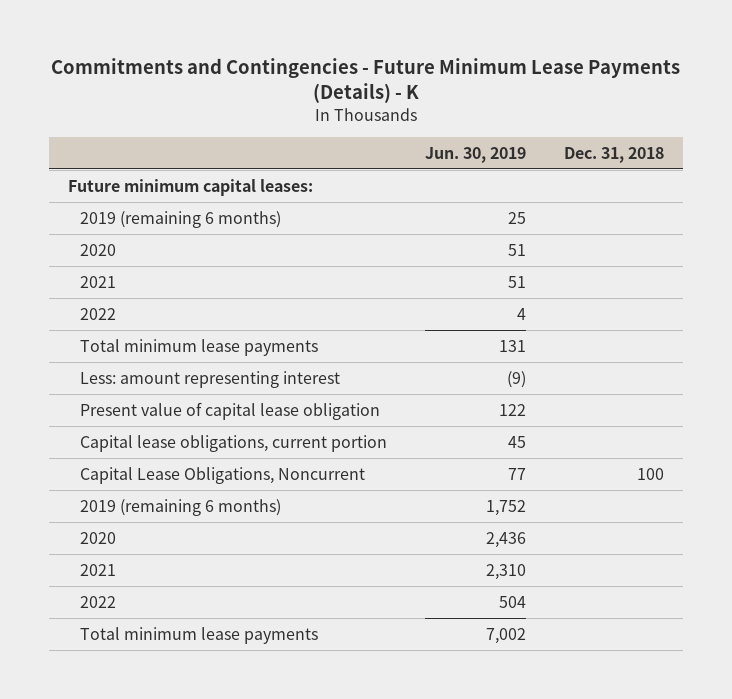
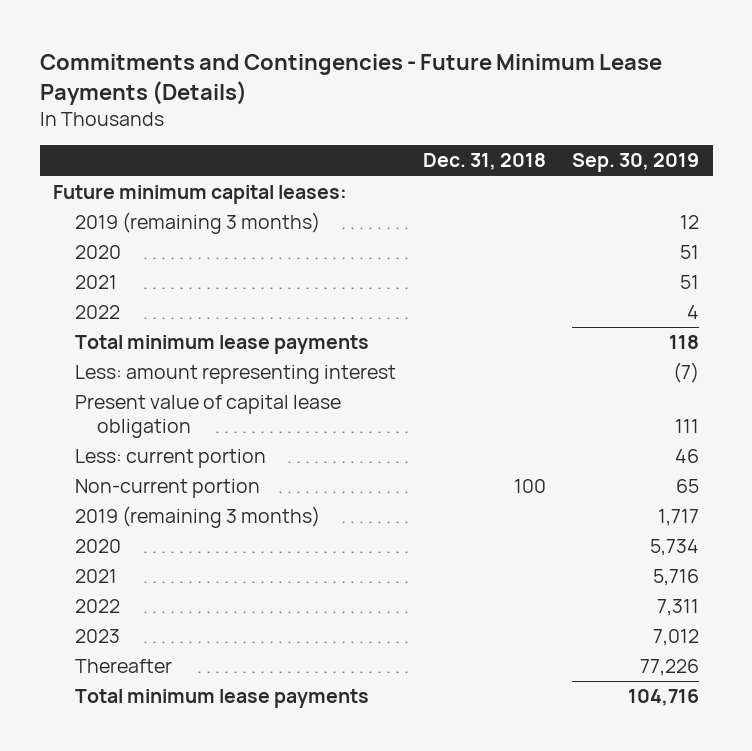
[50,57,680,103] Commitments and Contingencies - Future Minimum Lease Payments (Details) - K -> [39,53,662,105] Commitments and Contingencies - Future Minimum Lease Payments (Details)
[425,146,527,163] Jun. 30, 2019 -> none
none -> [572,153,700,173] Sep. 30, 2019
[80,210,282,228] 2019 (remaining 6 months) -> [74,212,320,235] 2019 (remaining 3 months)
[80,434,388,452] Capital lease obligations, current portion -> [74,449,266,469] Less: current portion
[80,466,366,484] Capital Lease Obligations, Noncurrent -> [74,479,260,499] Non-current portion
[80,498,282,516] 2019 (remaining 6 months) -> [74,506,320,529] 2019 (remaining 3 months)
none -> [74,629,120,644] 2023
none -> [74,659,172,674] Thereafter

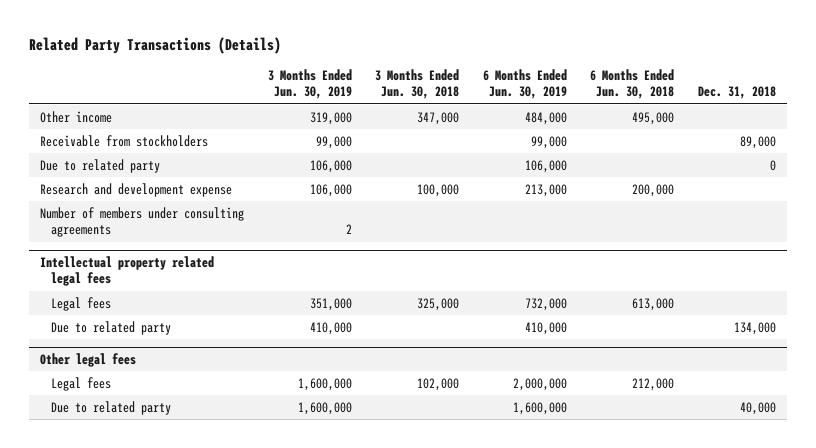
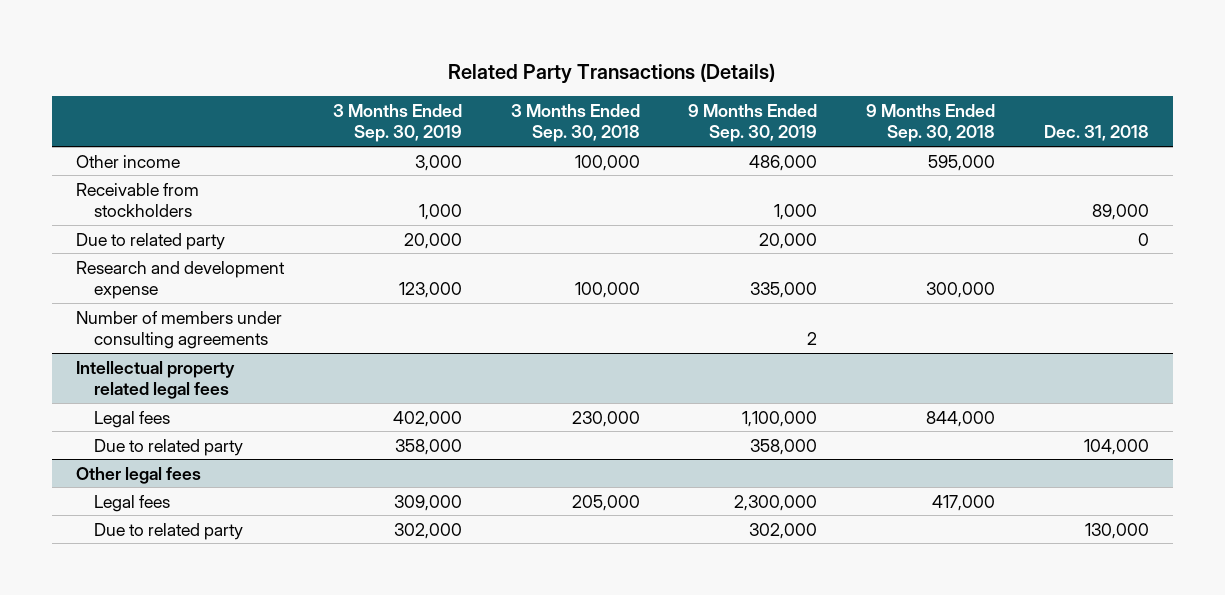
[267,68,352,100] 3 Months Ended Jun. 30, 2019 -> none
[375,68,460,100] 3 Months Ended Jun. 30, 2018 -> none
[482,68,567,100] 6 Months Ended Jun. 30, 2019 -> none
[590,68,675,100] 6 Months Ended Jun. 30, 2018 -> none
none -> [332,103,462,143] 3 Months Ended Sep. 30, 2019
none -> [510,103,640,143] 3 Months Ended Sep. 30, 2018
none -> [688,103,818,143] 9 Months Ended Sep. 30, 2019
none -> [865,103,995,143] 9 Months Ended Sep. 30, 2018
[733,321,776,335] 134,000 -> [1083,438,1149,455] 104,000
[739,401,776,415] 40,000 -> [1084,522,1149,539] 130,000

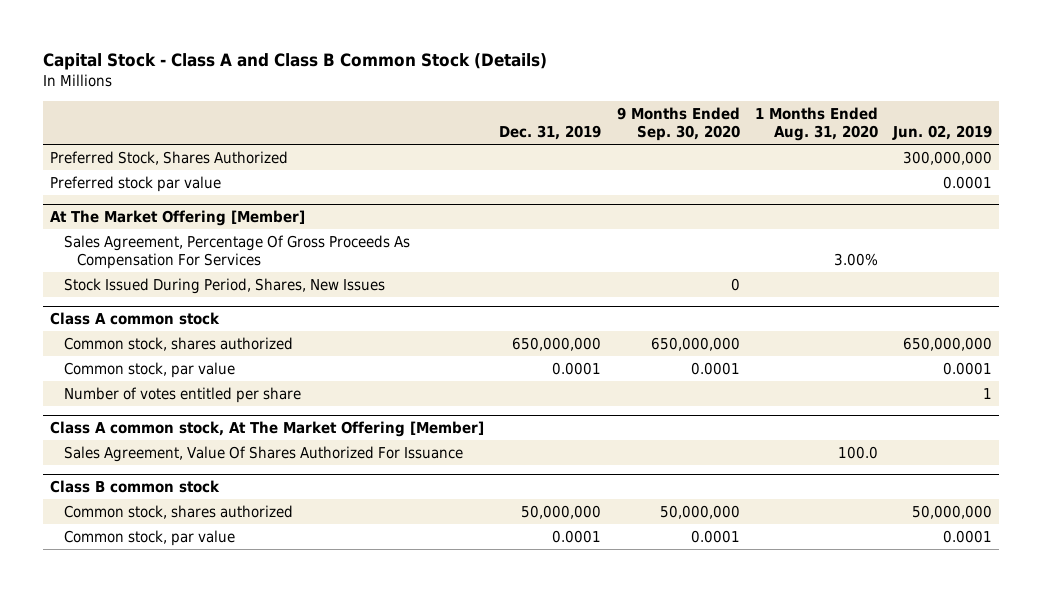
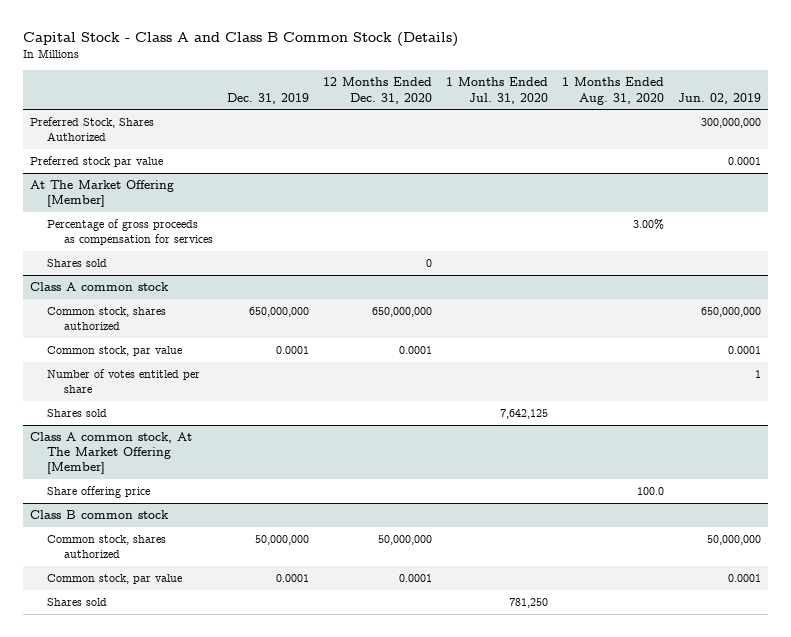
[616,106,740,141] 9 Months Ended Sep. 30, 2020 -> none
none -> [323,77,433,104] 12 Months Ended Dec. 31, 2020
none -> [445,77,548,104] 1 Months Ended Jul. 31, 2020
[63,235,410,270] Sales Agreement, Percentage Of Gross Proceeds As Compensation For Services -> [47,219,214,246] Percentage of gross proceeds as compensation for services
[63,278,385,295] Stock Issued During Period, Shares, New Issues -> [47,259,108,268] Shares sold
none -> [47,409,108,418] Shares sold
[63,446,463,463] Sales Agreement, Value Of Shares Authorized For Issuance -> [47,486,151,499] Share offering price
none -> [47,598,108,607] Shares sold

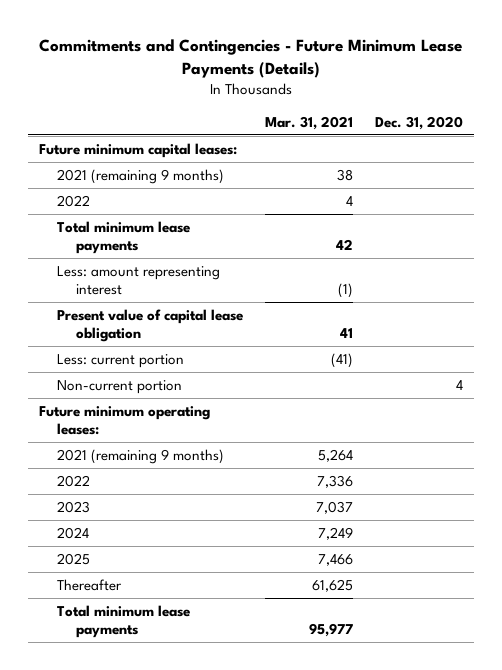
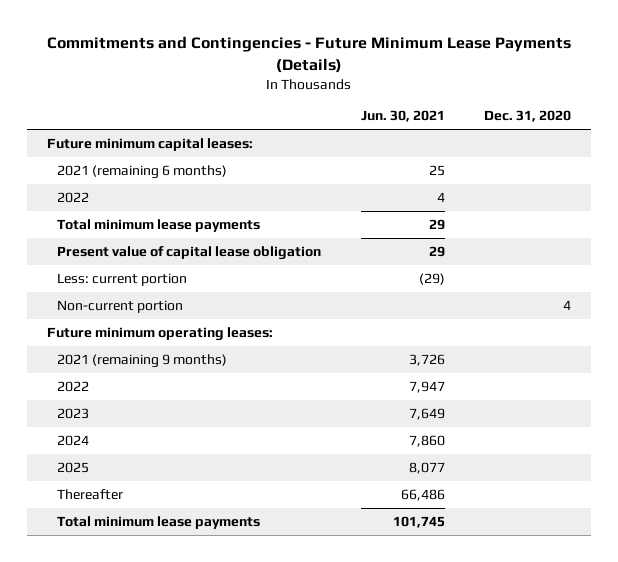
[265,115,354,130] Mar. 31, 2021 -> none
none -> [360,110,445,123] Jun. 30, 2021
[57,169,225,185] 2021 (remaining 9 months) -> [57,164,228,179] 2021 (remaining 6 months)
[57,266,221,295] Less: amount representing interest -> none

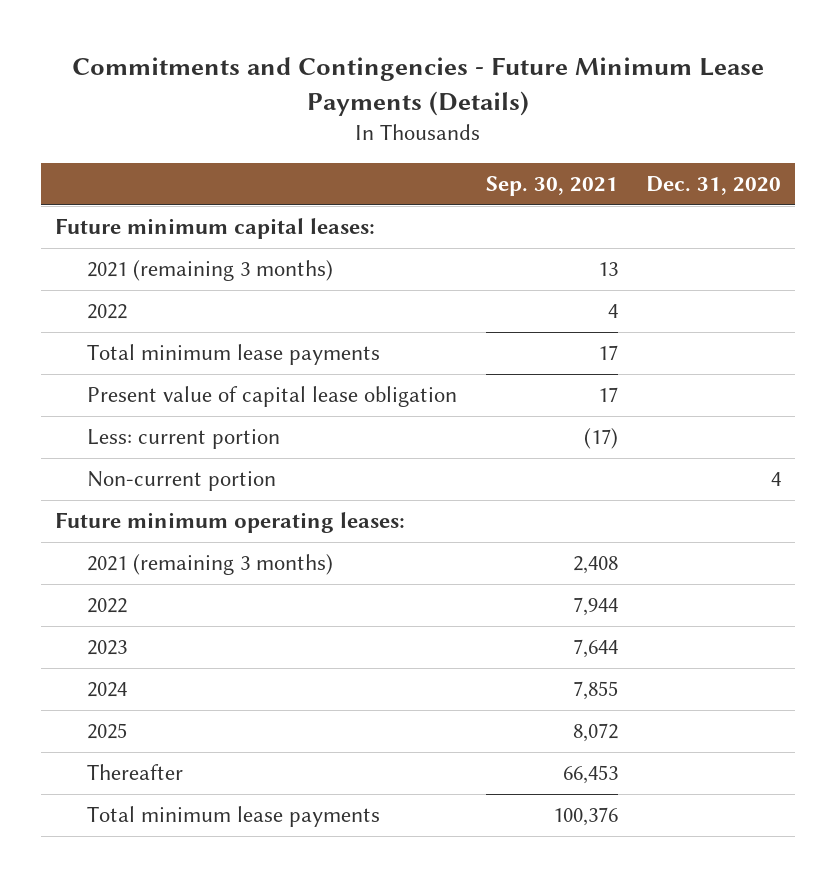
[360,110,445,123] Jun. 30, 2021 -> none
none -> [485,176,618,197] Sep. 30, 2021
[57,164,228,179] 2021 (remaining 6 months) -> [87,260,334,282] 2021 (remaining 3 months)
[57,353,228,368] 2021 (remaining 9 months) -> [87,554,334,576] 2021 (remaining 3 months)

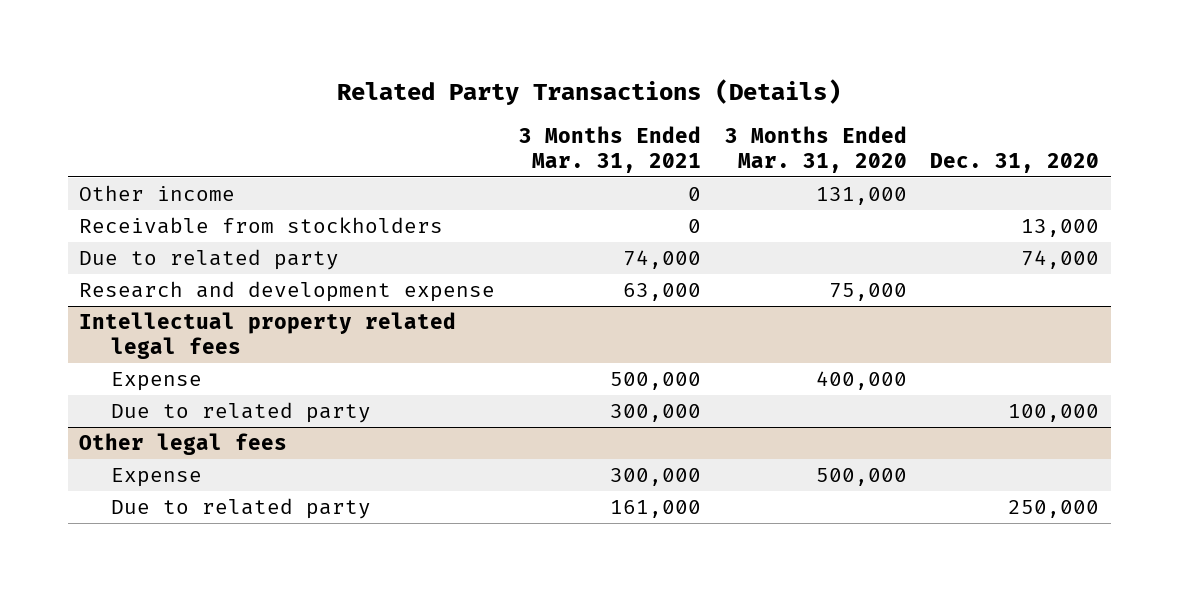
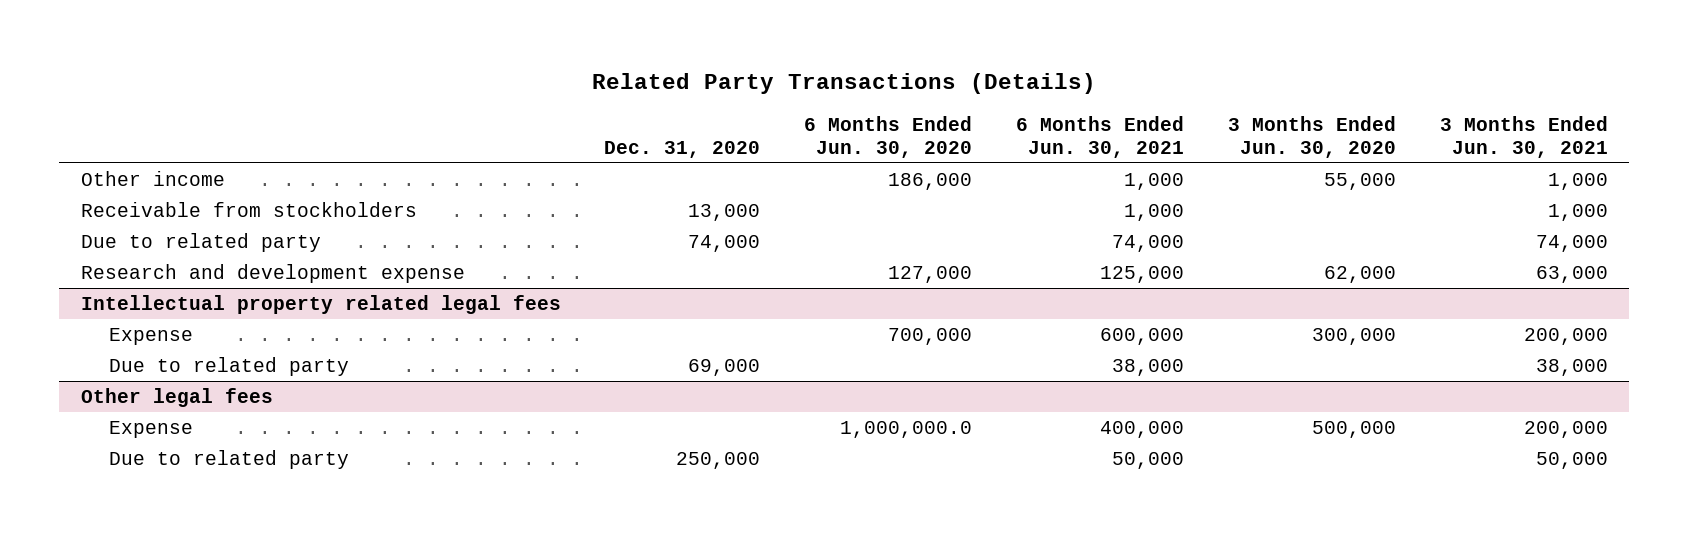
[519,126,702,173] 3 Months Ended Mar. 31, 2021 -> none
[724,126,907,173] 3 Months Ended Mar. 31, 2020 -> none
none -> [804,115,973,158] 6 Months Ended Jun. 30, 2020
none -> [1015,115,1184,158] 6 Months Ended Jun. 30, 2021
none -> [1227,115,1396,158] 3 Months Ended Jun. 30, 2020
none -> [1439,115,1608,158] 3 Months Ended Jun. 30, 2021
[1008,404,1100,423] 100,000 -> [688,358,761,376] 69,000

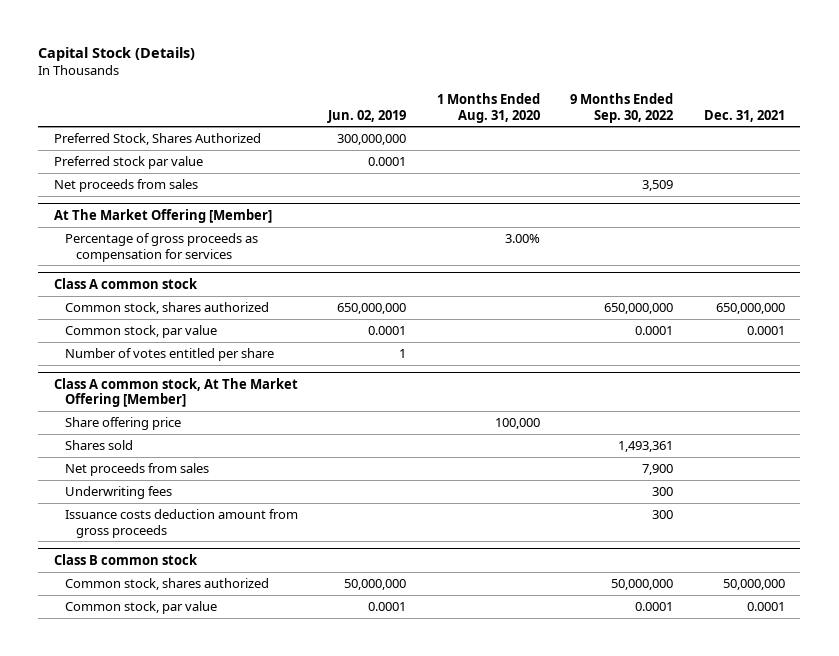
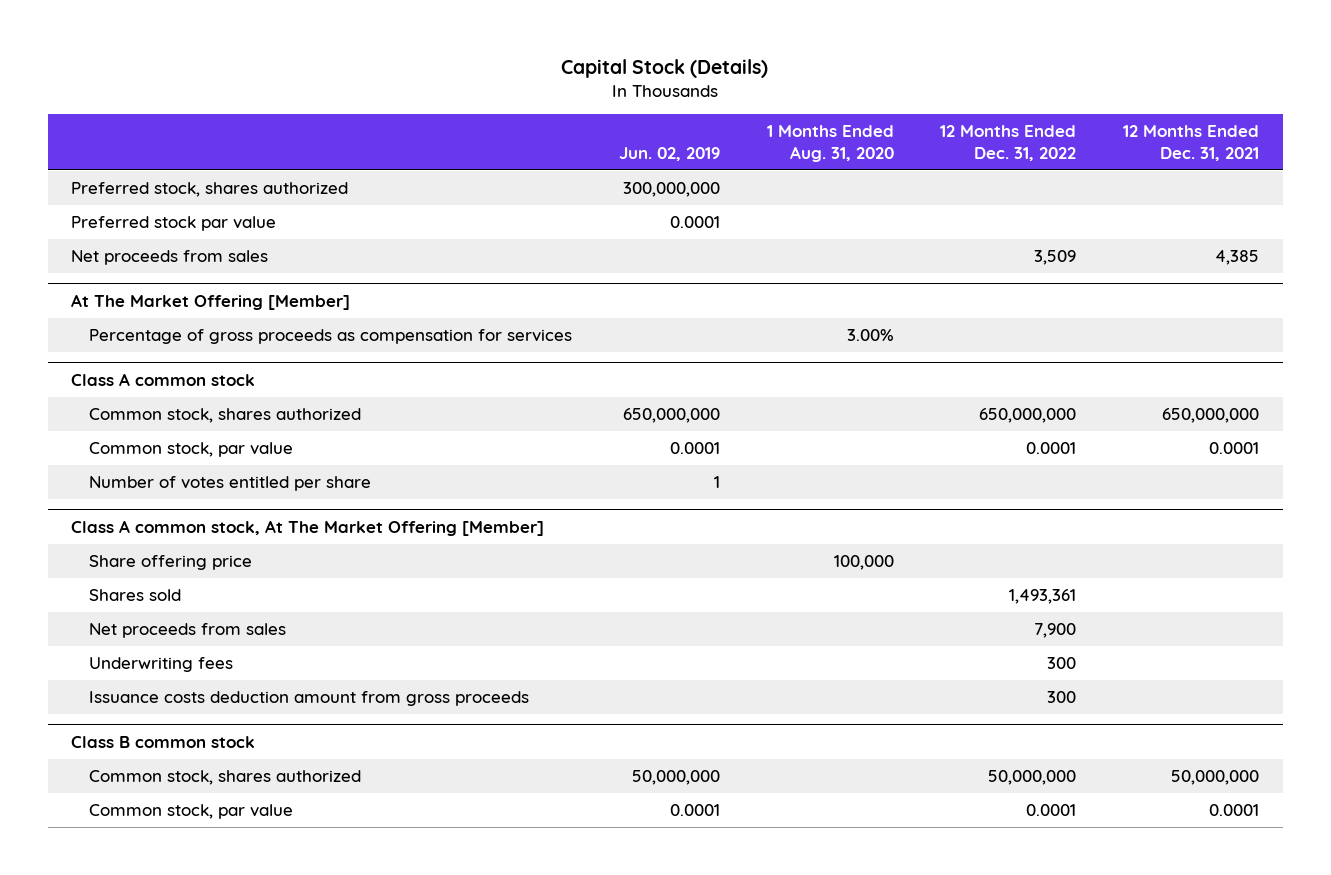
[570,93,674,123] 9 Months Ended Sep. 30, 2022 -> none
[704,109,786,122] Dec. 31, 2021 -> none
none -> [940,124,1077,161] 12 Months Ended Dec. 31, 2022
none -> [1123,124,1260,161] 12 Months Ended Dec. 31, 2021
[53,132,261,145] Preferred Stock, Shares Authorized -> [71,181,349,197] Preferred stock, shares authorized

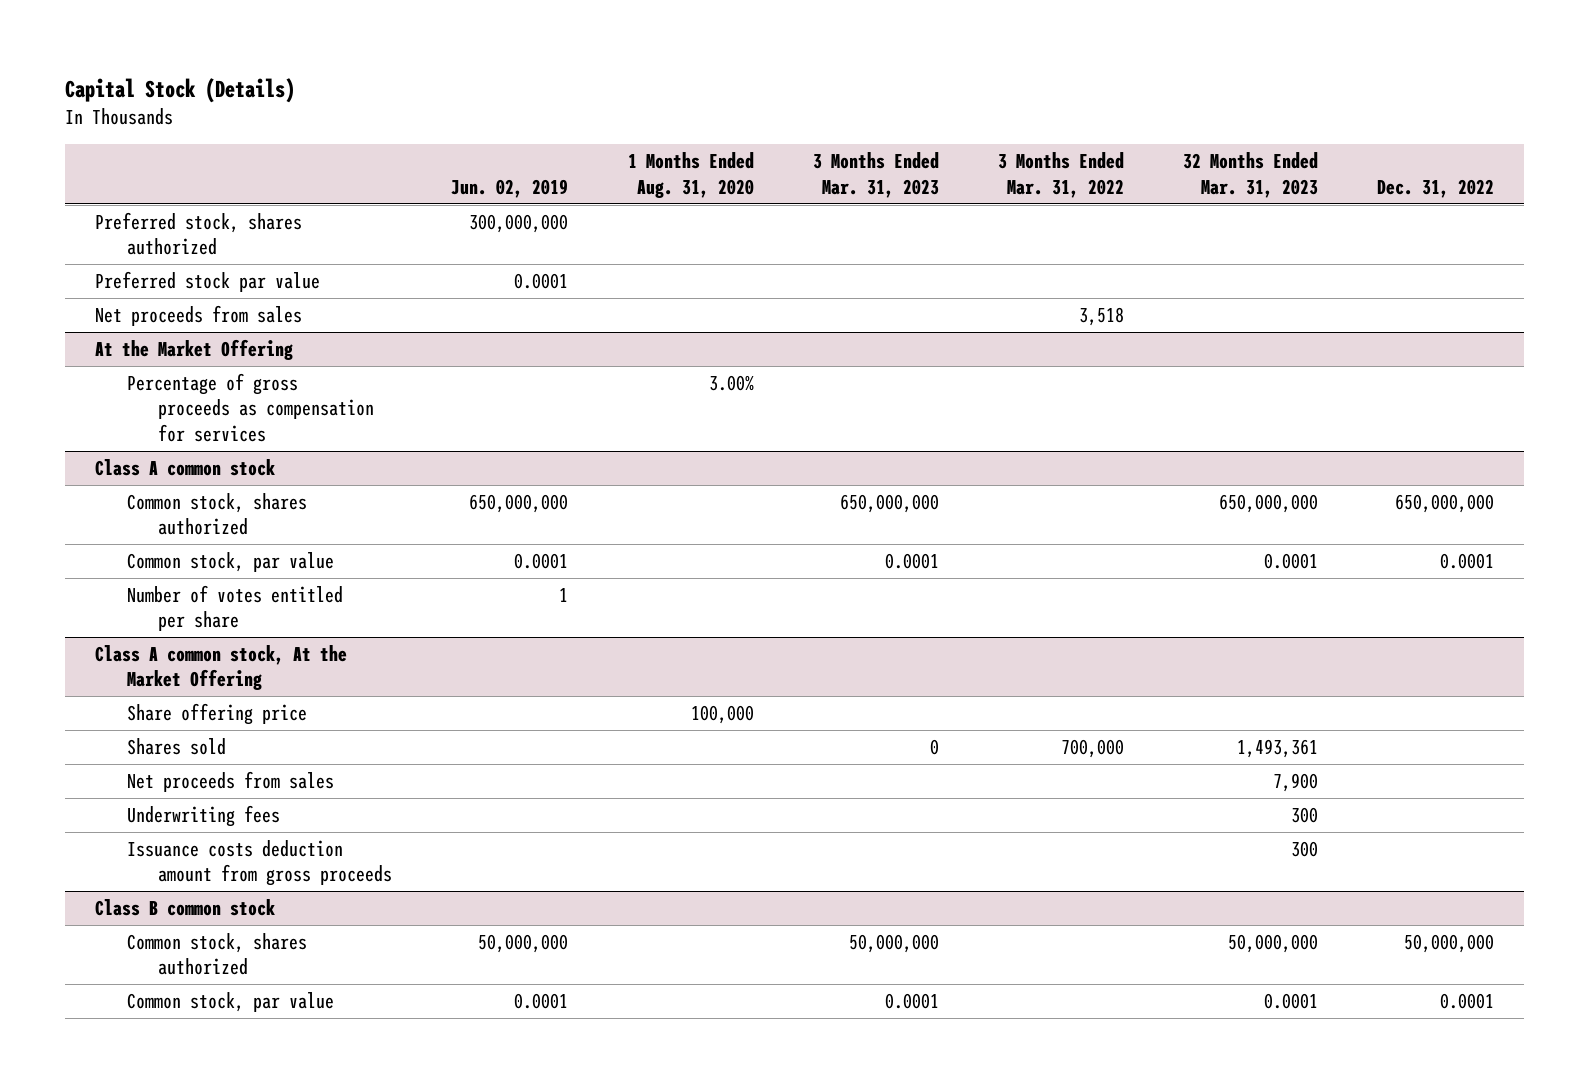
[940,124,1077,161] 12 Months Ended Dec. 31, 2022 -> none
[1123,124,1260,161] 12 Months Ended Dec. 31, 2021 -> none
none -> [812,152,939,198] 3 Months Ended Mar. 31, 2023
none -> [997,152,1124,198] 3 Months Ended Mar. 31, 2022
none -> [1182,152,1318,198] 32 Months Ended Mar. 31, 2023
none -> [1377,178,1495,198] Dec. 31, 2022
[71,293,351,310] At The Market Offering [Member] -> [95,339,294,361] At the Market Offering
[71,519,545,536] Class A common stock, At The Market Offering [Member] -> [95,645,348,691] Class A common stock, At the Market Offering

